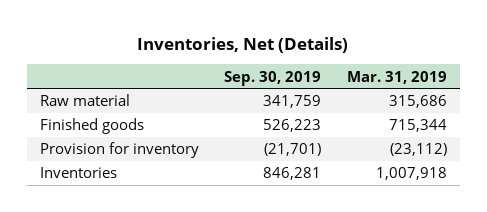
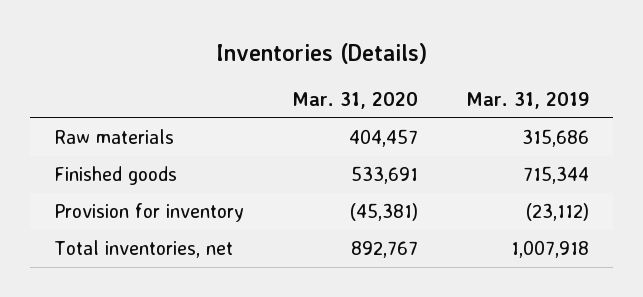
[137,36,349,53] Inventories, Net (Details) -> [215,43,427,65] Inventories (Details)
[224,70,322,86] Sep. 30, 2019 -> none
none -> [292,92,419,110] Mar. 31, 2020
[39,94,130,107] Raw material -> [54,129,175,145] Raw materials
[39,167,117,179] Inventories -> [54,240,234,259] Total inventories, net

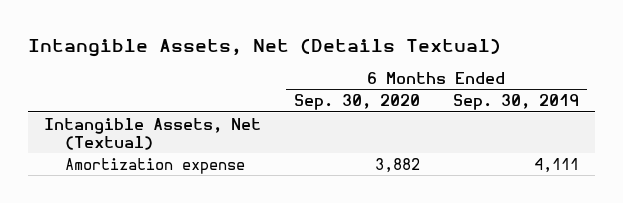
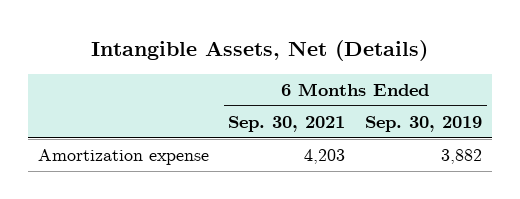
[27,37,501,57] Intangible Assets, Net (Details Textual) -> [90,39,428,61] Intangible Assets, Net (Details)
[293,94,420,111] Sep. 30, 2020 -> none
none -> [228,116,346,133] Sep. 30, 2021
[44,117,262,150] Intangible Assets, Net (Textual) -> none
[533,157,579,173] 4,111 -> [440,149,482,165] 3,882

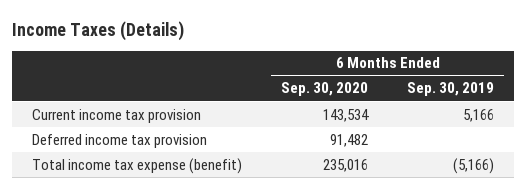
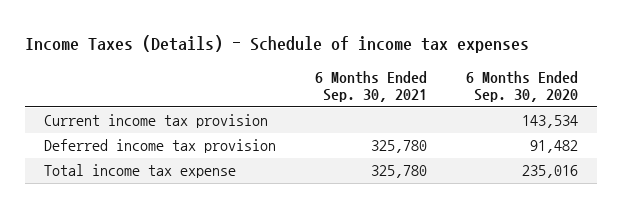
[12,20,185,41] Income Taxes (Details) -> [24,34,529,53] Income Taxes (Details) - Schedule of income tax expenses
[407,82,495,97] Sep. 30, 2019 -> none
none -> [314,70,427,103] 6 Months Ended Sep. 30, 2021
[31,157,242,174] Total income tax expense (benefit) -> [44,164,237,179] Total income tax expense

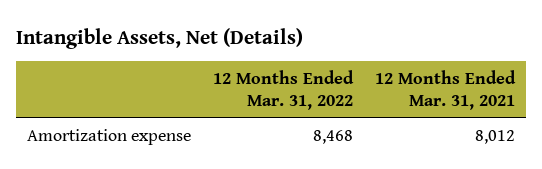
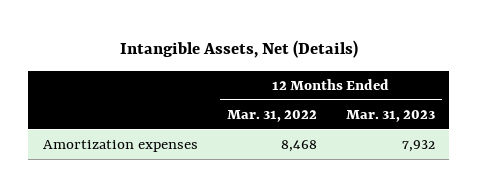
[374,70,516,110] 12 Months Ended Mar. 31, 2021 -> none
none -> [345,110,435,123] Mar. 31, 2023
[26,128,191,145] Amortization expense -> [42,140,198,153] Amortization expenses

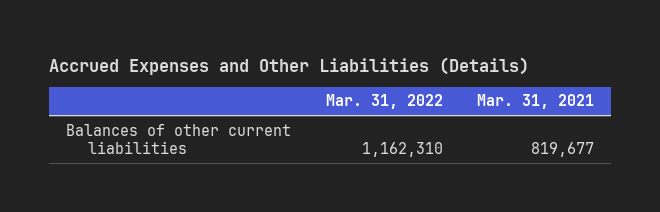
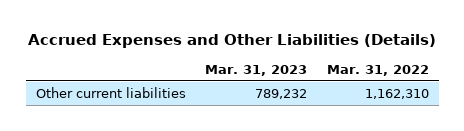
[476,94,594,110] Mar. 31, 2021 -> none
none -> [205,65,308,77] Mar. 31, 2023
[66,123,292,155] Balances of other current liabilities -> [35,86,186,98] Other current liabilities

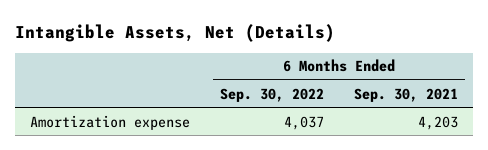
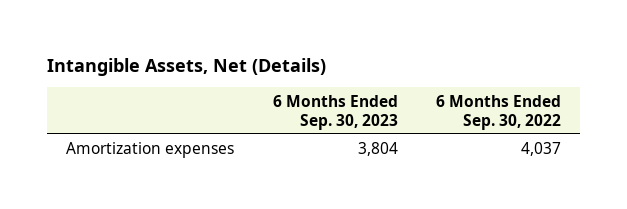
[353,87,458,102] Sep. 30, 2021 -> none
none -> [272,94,398,130] 6 Months Ended Sep. 30, 2023
[30,114,191,130] Amortization expense -> [66,142,235,159] Amortization expenses

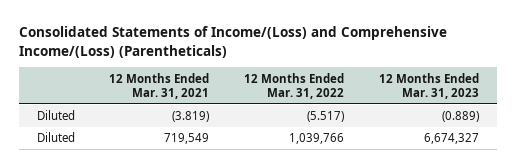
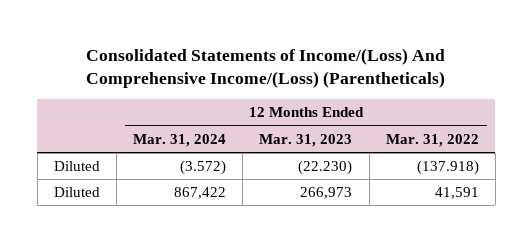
[19,26,448,58] Consolidated Statements of Income/(Loss) and Comprehensive Income/(Loss) (Parentheticals) -> [86,47,446,89] Consolidated Statements of Income/(Loss) And Comprehensive Income/(Loss) (Parentheticals)
[109,72,210,100] 12 Months Ended Mar. 31, 2021 -> none
none -> [133,133,227,147] Mar. 31, 2024
[307,111,345,123] (5.517) -> [416,160,479,176] (137.918)
[442,111,480,123] (0.889) -> [298,160,353,176] (22.230)
[289,133,345,145] 1,039,766 -> [434,187,479,200] 41,591
[424,133,480,145] 6,674,327 -> [300,187,353,200] 266,973

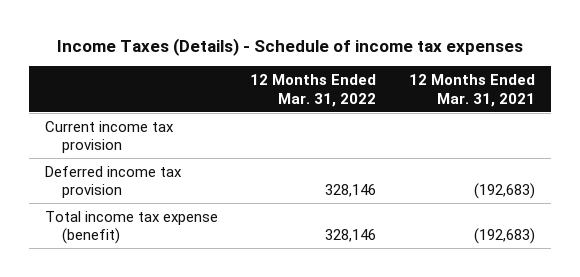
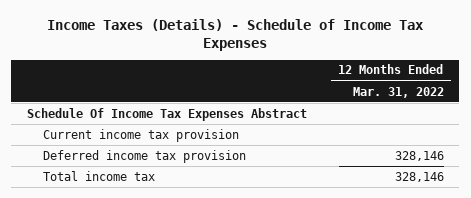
[56,37,523,56] Income Taxes (Details) - Schedule of income tax expenses -> [47,18,425,51] Income Taxes (Details) - Schedule of Income Tax Expenses
[408,73,535,107] 12 Months Ended Mar. 31, 2021 -> none
none -> [27,107,308,121] Schedule Of Income Tax Expenses Abstract
[44,210,218,245] Total income tax expense (benefit) -> [43,170,156,181] Total income tax

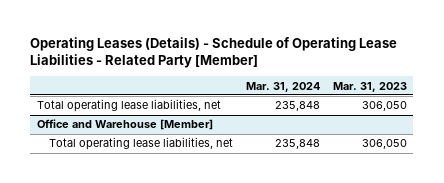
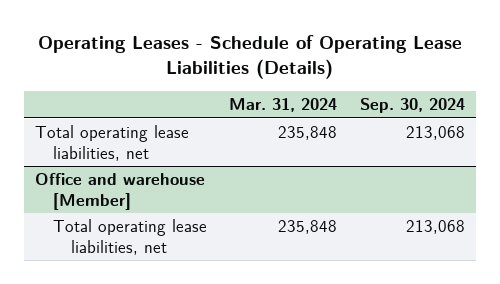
[30,36,398,69] Operating Leases (Details) - Schedule of Operating Lease Liabilities - Related Party [Member] -> [37,35,462,80] Operating Leases - Schedule of Operating Lease Liabilities (Details)
[332,81,407,92] Mar. 31, 2023 -> none
none -> [359,97,465,113] Sep. 30, 2024
[36,119,213,131] Office and Warehouse [Member] -> [34,173,205,210] Office and warehouse [Member]

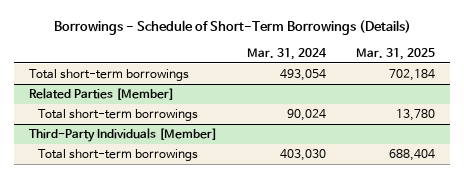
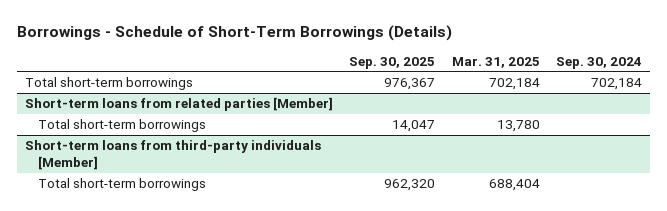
[247,47,328,60] Mar. 31, 2024 -> none
none -> [349,56,436,69] Sep. 30, 2025
none -> [556,56,643,69] Sep. 30, 2024
[28,88,174,101] Related Parties [Member] -> none
none -> [24,97,333,112] Short-term loans from related parties [Member]
[28,128,217,143] Third-Party Individuals [Member] -> [24,140,321,171] Short-term loans from third-party individuals [Member]

